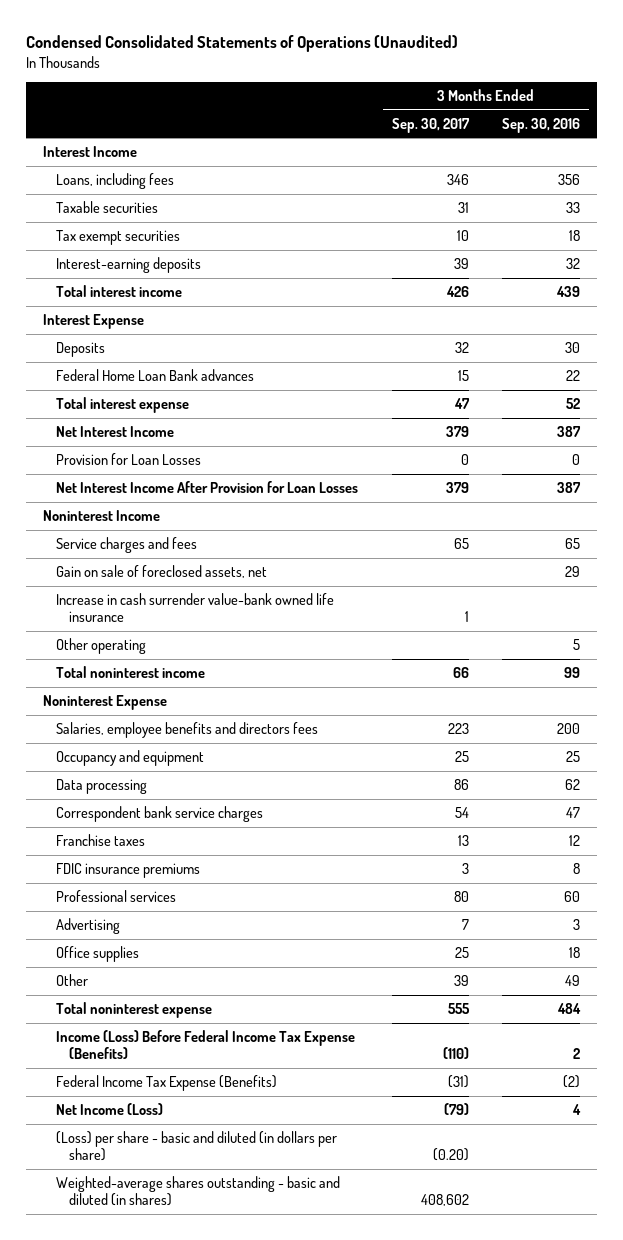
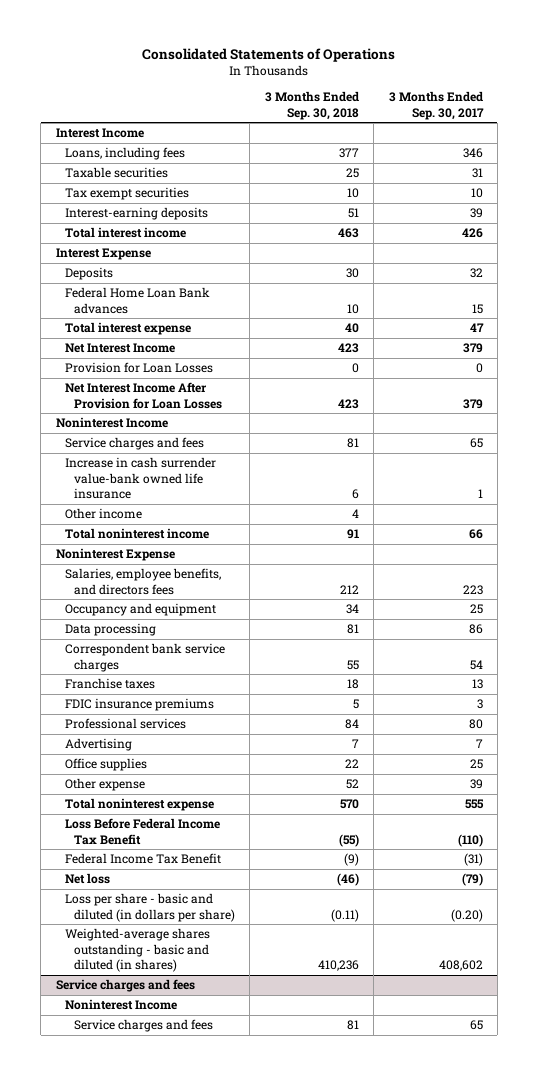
[26,35,459,53] Condensed Consolidated Statements of Operations (Unaudited) -> [142,48,396,63] Consolidated Statements of Operations
[502,117,581,133] Sep. 30, 2016 -> none
none -> [264,91,359,120] 3 Months Ended Sep. 30, 2018
[56,565,268,579] Gain on sale of foreclosed assets, net -> none
[56,638,147,655] Other operating -> [64,508,142,520] Other income
[56,722,319,739] Salaries, employee benefits and directors fees -> [64,568,221,595] Salaries, employee benefits, and directors fees
[56,974,89,987] Other -> [64,778,145,792] Other expense
[56,1030,356,1060] Income (Loss) Before Federal Income Tax Expense (Benefits) -> [64,818,220,845] Loss Before Federal Income Tax Benefit
[56,1075,278,1092] Federal Income Tax Expense (Benefits) -> [64,853,221,865] Federal Income Tax Benefit
[56,1103,164,1116] Net Income (Loss) -> [64,873,110,885] Net loss
[56,1131,338,1162] (Loss) per share - basic and diluted (in dollars per share) -> [64,893,235,922] Loss per share - basic and diluted (in dollars per share)
none -> [55,979,195,993] Service charges and fees
none -> [64,999,177,1011] Noninterest Income
none -> [73,1019,213,1033] Service charges and fees

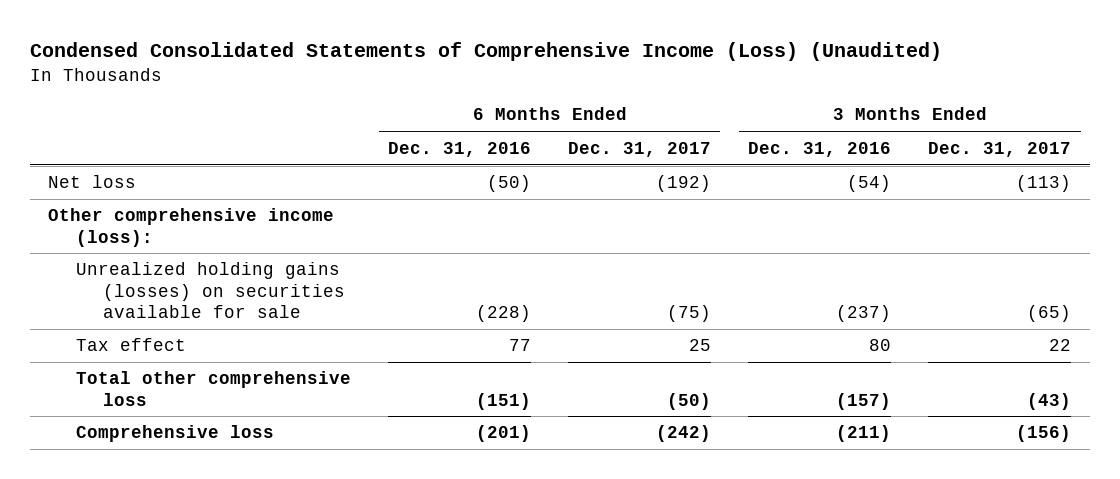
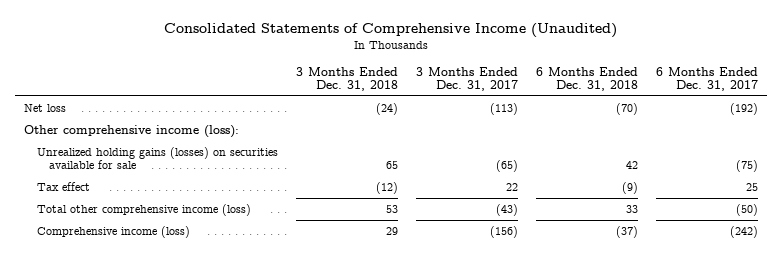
[29,41,942,61] Condensed Consolidated Statements of Comprehensive Income (Loss) (Unaudited) -> [163,23,617,39] Consolidated Statements of Comprehensive Income (Unaudited)
[387,141,531,157] Dec. 31, 2016 -> none
[748,141,892,157] Dec. 31, 2016 -> none
none -> [295,66,398,92] 3 Months Ended Dec. 31, 2018
none -> [535,66,638,92] 6 Months Ended Dec. 31, 2018
[75,371,351,406] Total other comprehensive loss -> [36,203,251,216] Total other comprehensive income (loss)
[75,425,274,443] Comprehensive loss -> [36,225,190,238] Comprehensive income (loss)

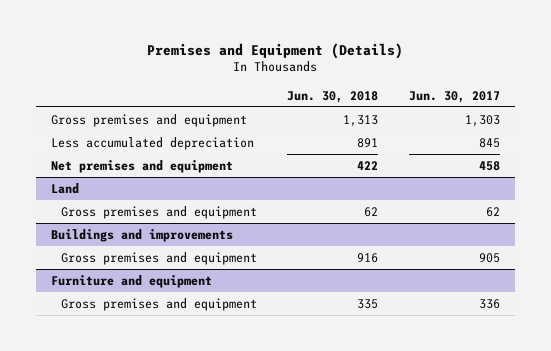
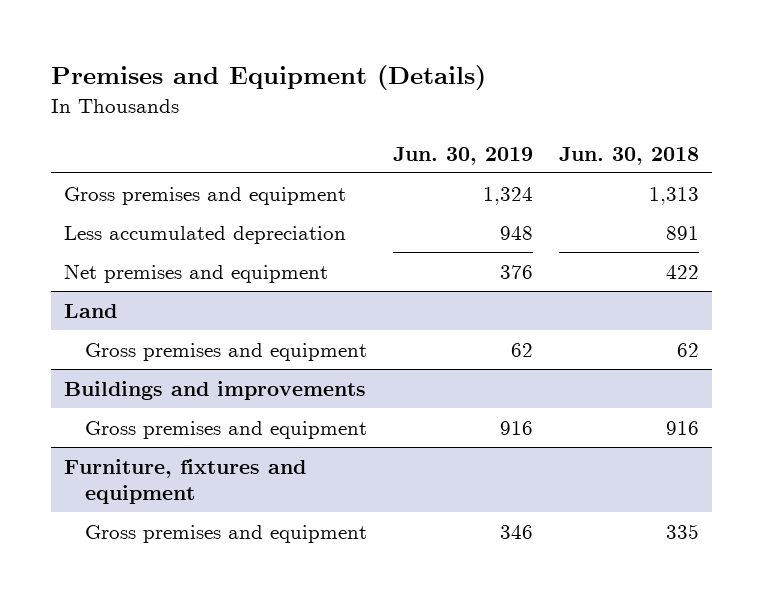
[408,90,500,103] Jun. 30, 2017 -> none
none -> [393,146,534,165] Jun. 30, 2019
[51,274,213,288] Furniture and equipment -> [64,458,307,504] Furniture, fixtures and equipment

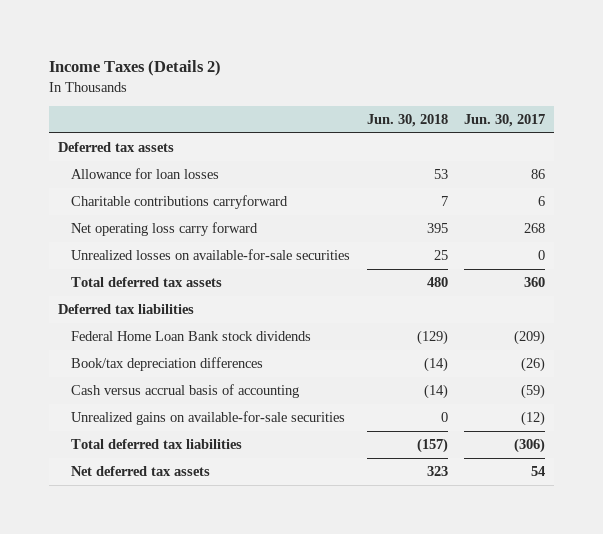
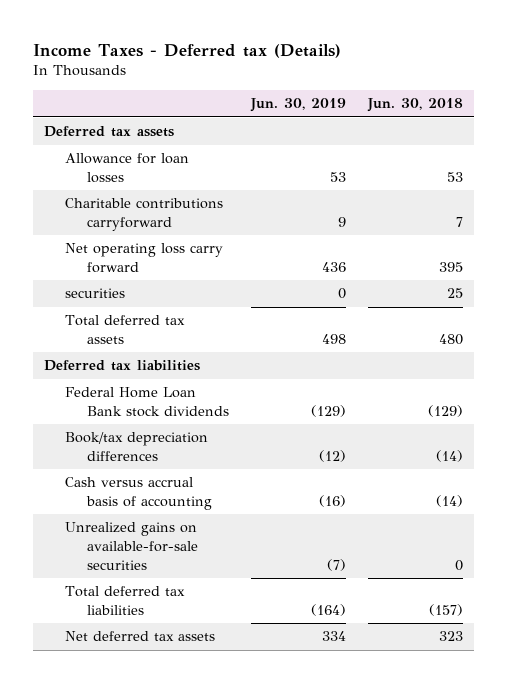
[49,59,222,76] Income Taxes (Details 2) -> [32,43,341,58] Income Taxes - Deferred tax (Details)
[464,114,546,128] Jun. 30, 2017 -> none
none -> [249,98,346,113] Jun. 30, 2019
[71,249,351,261] Unrealized losses on available-for-sale securities -> [65,288,126,299] securities

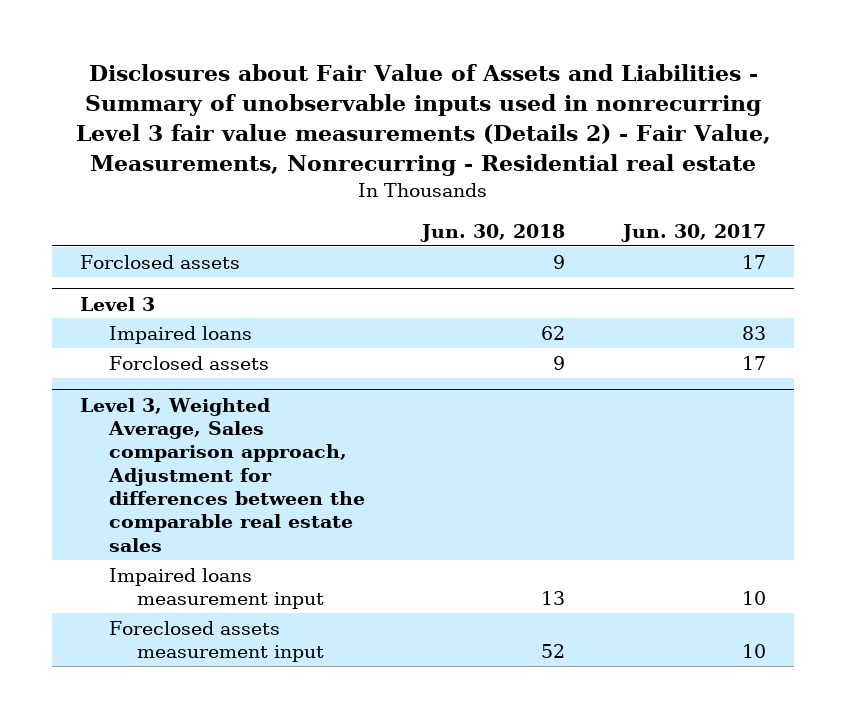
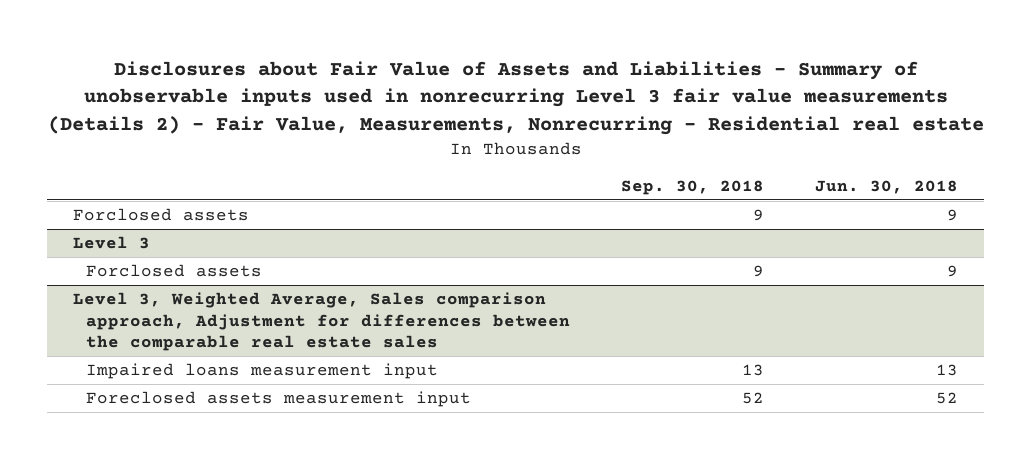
[620,224,766,243] Jun. 30, 2017 -> none
none -> [621,179,765,195] Sep. 30, 2018
[108,325,252,344] Impaired loans -> none

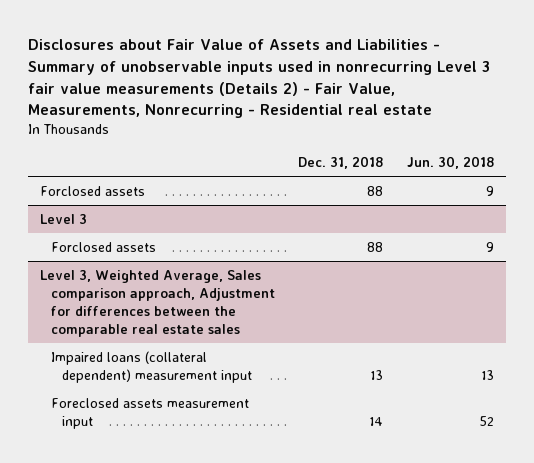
[621,179,765,195] Sep. 30, 2018 -> none
none -> [298,155,384,169] Dec. 31, 2018
[85,363,438,380] Impaired loans measurement input -> [50,350,252,383] Impaired loans (collateral dependent) measurement input

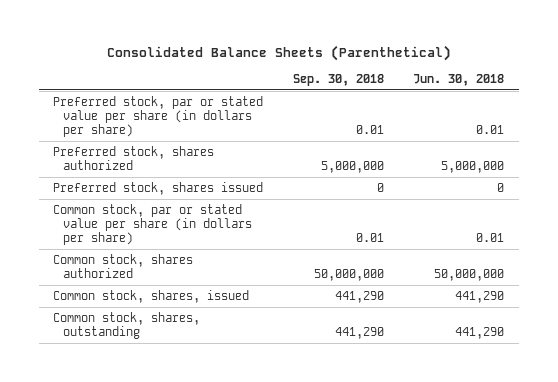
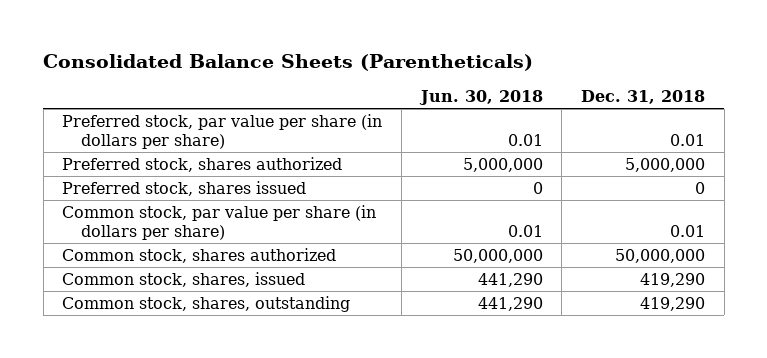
[106,44,451,61] Consolidated Balance Sheets (Parenthetical) -> [43,54,534,72] Consolidated Balance Sheets (Parentheticals)
[292,73,384,86] Sep. 30, 2018 -> none
none -> [581,90,706,105] Dec. 31, 2018
[53,95,264,137] Preferred stock, par or stated value per share (in dollars per share) -> [62,113,383,149] Preferred stock, par value per share (in dollars per share)
[53,203,253,245] Common stock, par or stated value per share (in dollars per share) -> [62,204,377,240] Common stock, par value per share (in dollars per share)

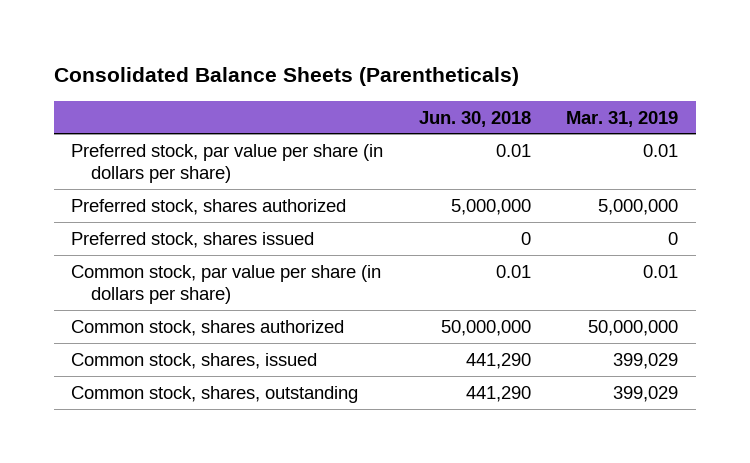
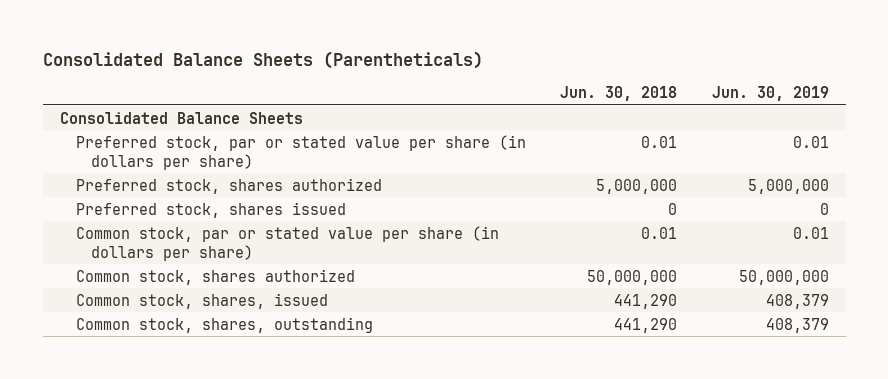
[566,110,679,127] Mar. 31, 2019 -> none
none -> [711,86,829,102] Jun. 30, 2019
none -> [59,111,303,124] Consolidated Balance Sheets
[71,143,384,184] Preferred stock, par value per share (in dollars per share) -> [75,134,526,170] Preferred stock, par or stated value per share (in dollars per share)
[71,264,382,305] Common stock, par value per share (in dollars per share) -> [75,225,499,261] Common stock, par or stated value per share (in dollars per share)

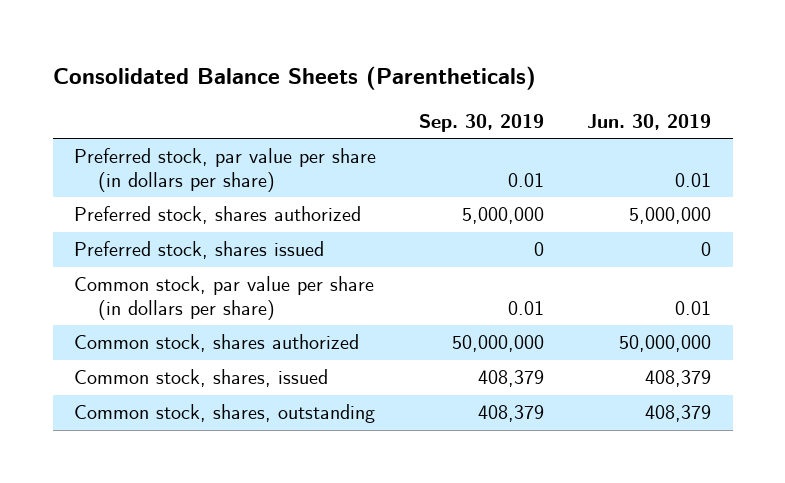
[560,86,678,102] Jun. 30, 2018 -> none
none -> [419,114,545,133] Sep. 30, 2019
[59,111,303,124] Consolidated Balance Sheets -> none
[75,134,526,170] Preferred stock, par or stated value per share (in dollars per share) -> [74,148,377,192] Preferred stock, par value per share (in dollars per share)
[75,225,499,261] Common stock, par or stated value per share (in dollars per share) -> [74,276,375,320] Common stock, par value per share (in dollars per share)

